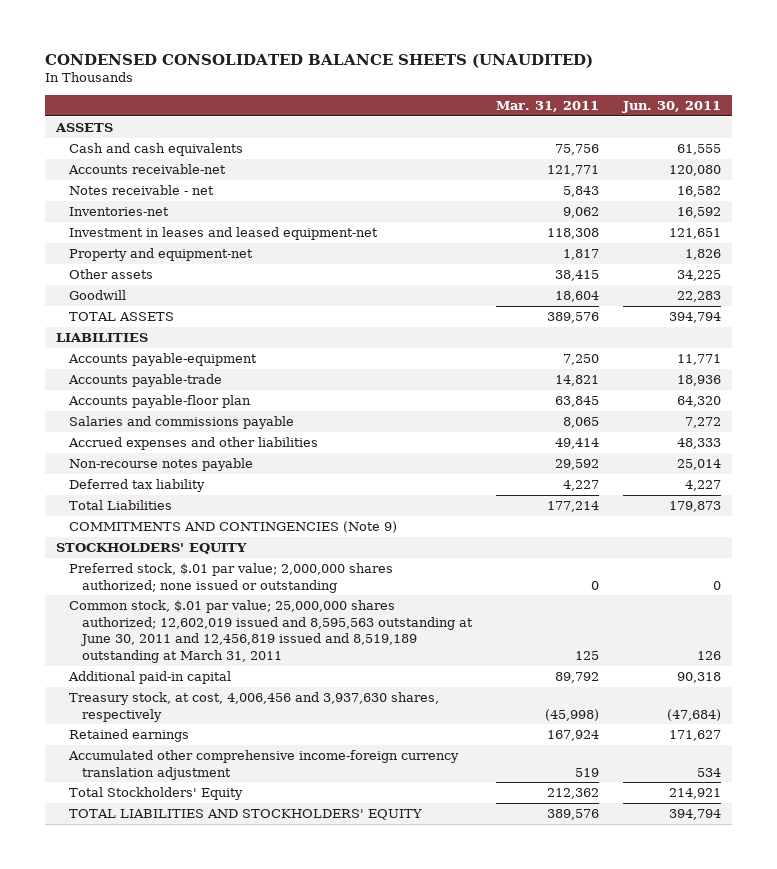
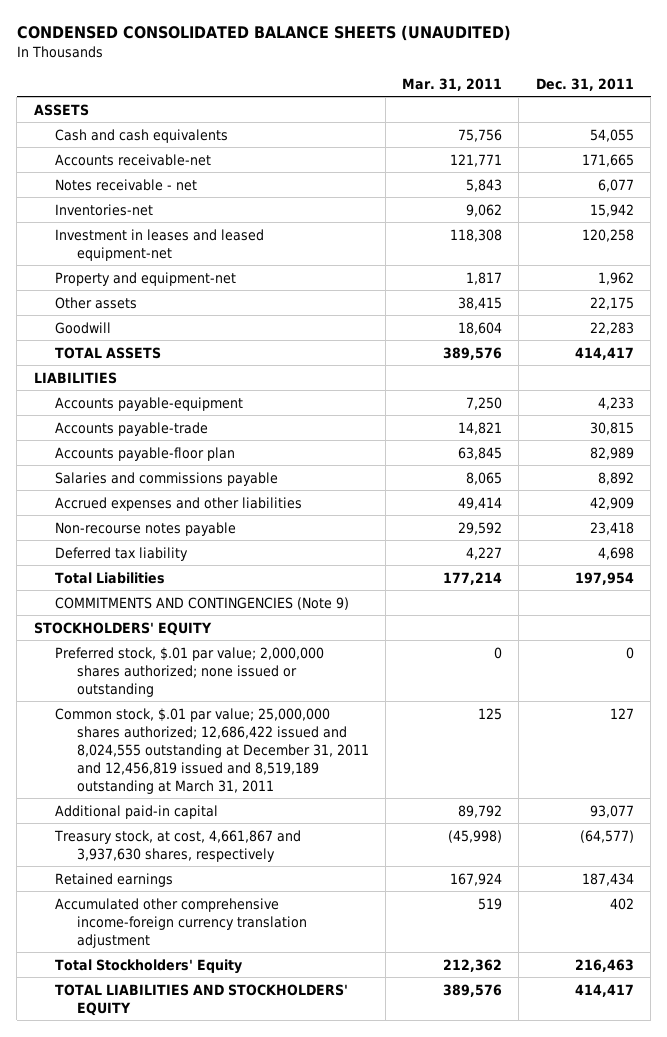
[621,100,721,113] Jun. 30, 2011 -> none
none -> [535,77,634,91] Dec. 31, 2011
[69,600,474,664] Common stock, $.01 par value; 25,000,000 shares authorized; 12,602,019 issued and 8,595,563 outstanding at June 30, 2011 and 12,456,819 issued and 8,519,189 outstanding at March 31, 2011 -> [55,707,369,794] Common stock, $.01 par value; 25,000,000 shares authorized; 12,686,422 issued and 8,024,555 outstanding at December 31, 2011 and 12,456,819 issued and 8,519,189 outstanding at March 31, 2011
[69,692,440,722] Treasury stock, at cost, 4,006,456 and 3,937,630 shares, respectively -> [54,829,302,862] Treasury stock, at cost, 4,661,867 and 3,937,630 shares, respectively

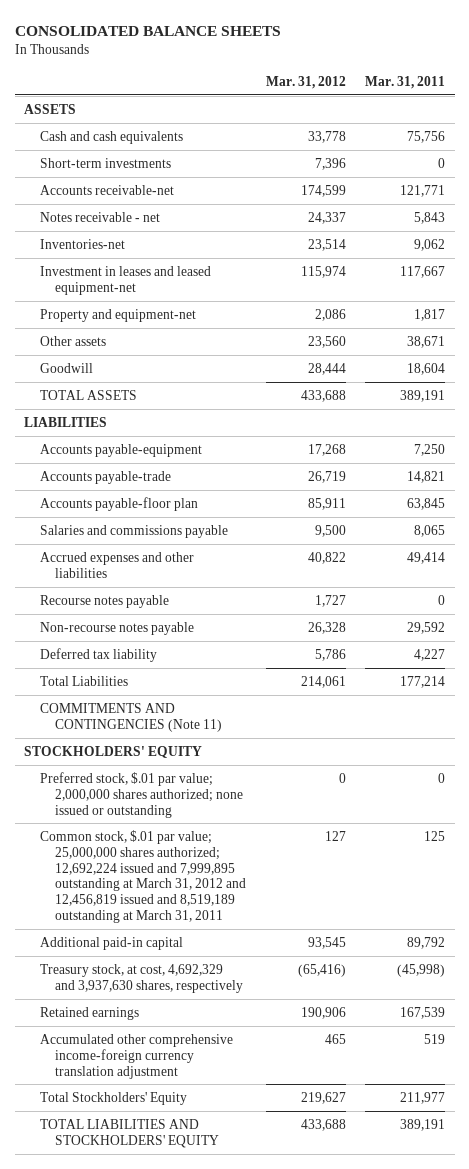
[16,25,511,42] CONDENSED CONSOLIDATED BALANCE SHEETS (UNAUDITED) -> [14,25,281,36] CONSOLIDATED BALANCE SHEETS
[535,77,634,91] Dec. 31, 2011 -> none
none -> [265,75,346,89] Mar. 31, 2012
none -> [39,157,171,168] Short-term investments
[450,228,503,242] 118,308 -> [400,265,446,278] 117,667
[458,296,503,310] 38,415 -> [407,335,446,348] 38,671
[443,346,503,360] 389,576 -> [400,389,446,402] 389,191
none -> [39,594,169,608] Recourse notes payable
[55,596,350,610] COMMITMENTS AND CONTINGENCIES (Note 9) -> [39,702,223,732] COMMITMENTS AND CONTINGENCIES (Note 11)
[55,707,369,794] Common stock, $.01 par value; 25,000,000 shares authorized; 12,686,422 issued and 8,024,555 outstanding at December 31, 2011 and 12,456,819 issued and 8,519,189 outstanding at March 31, 2011 -> [39,829,247,924] Common stock, $.01 par value; 25,000,000 shares authorized; 12,692,224 issued and 7,999,895 outstanding at March 31, 2012 and 12,456,819 issued and 8,519,189 outstanding at March 31, 2011
[54,829,302,862] Treasury stock, at cost, 4,661,867 and 3,937,630 shares, respectively -> [39,963,244,993] Treasury stock, at cost, 4,692,329 and 3,937,630 shares, respectively
[450,872,503,886] 167,924 -> [400,1006,446,1019] 167,539
[443,958,503,972] 212,362 -> [400,1091,446,1104] 211,977
[443,983,503,997] 389,576 -> [400,1118,446,1131] 389,191

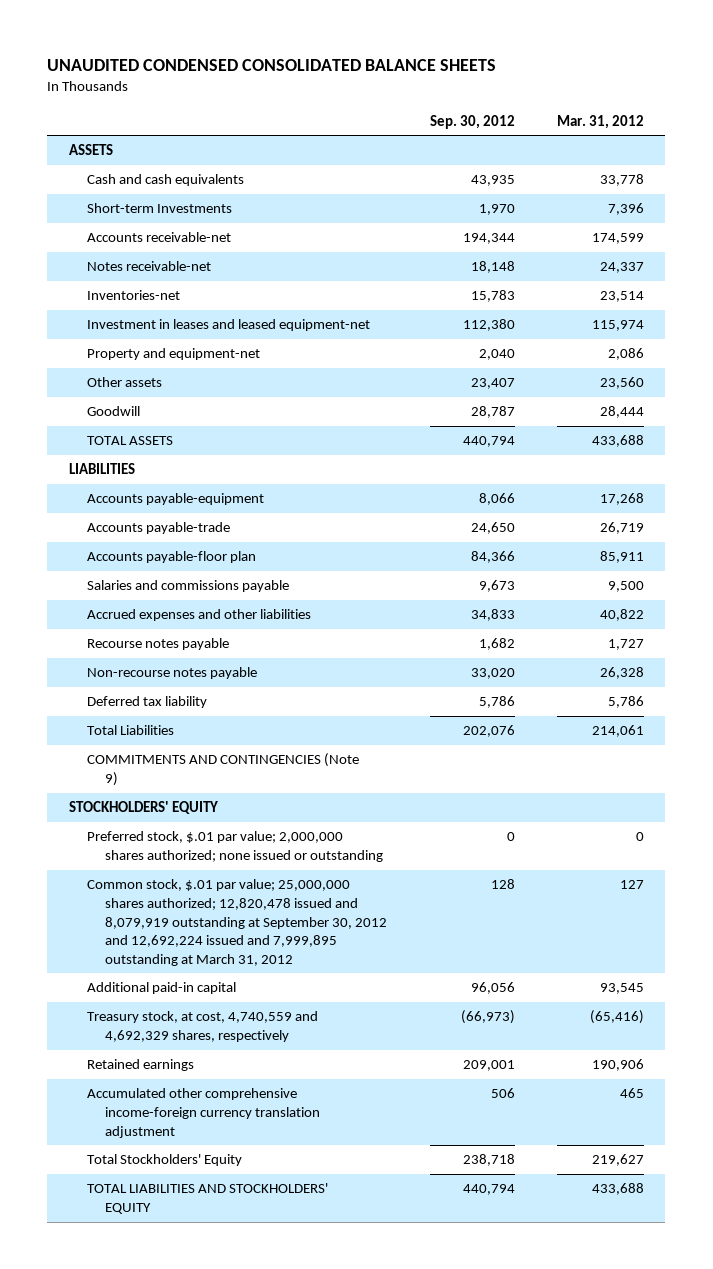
[14,25,281,36] CONSOLIDATED BALANCE SHEETS -> [47,58,497,71] UNAUDITED CONDENSED CONSOLIDATED BALANCE SHEETS
[365,75,446,89] Mar. 31, 2011 -> none
none -> [429,114,515,129] Sep. 30, 2012
[39,157,171,168] Short-term investments -> [86,203,232,214] Short-term Investments
[39,211,160,222] Notes receivable - net -> [86,261,211,272] Notes receivable-net
[39,702,223,732] COMMITMENTS AND CONTINGENCIES (Note 11) -> [86,753,359,787] COMMITMENTS AND CONTINGENCIES (Note 9)
[39,829,247,924] Common stock, $.01 par value; 25,000,000 shares authorized; 12,692,224 issued and 7,999,895 outstanding at March 31, 2012 and 12,456,819 issued and 8,519,189 outstanding at March 31, 2011 -> [86,879,388,966] Common stock, $.01 par value; 25,000,000 shares authorized; 12,820,478 issued and 8,079,919 outstanding at September 30, 2012 and 12,692,224 issued and 7,999,895 outstanding at March 31, 2012
[39,963,244,993] Treasury stock, at cost, 4,692,329 and 3,937,630 shares, respectively -> [86,1011,318,1043] Treasury stock, at cost, 4,740,559 and 4,692,329 shares, respectively

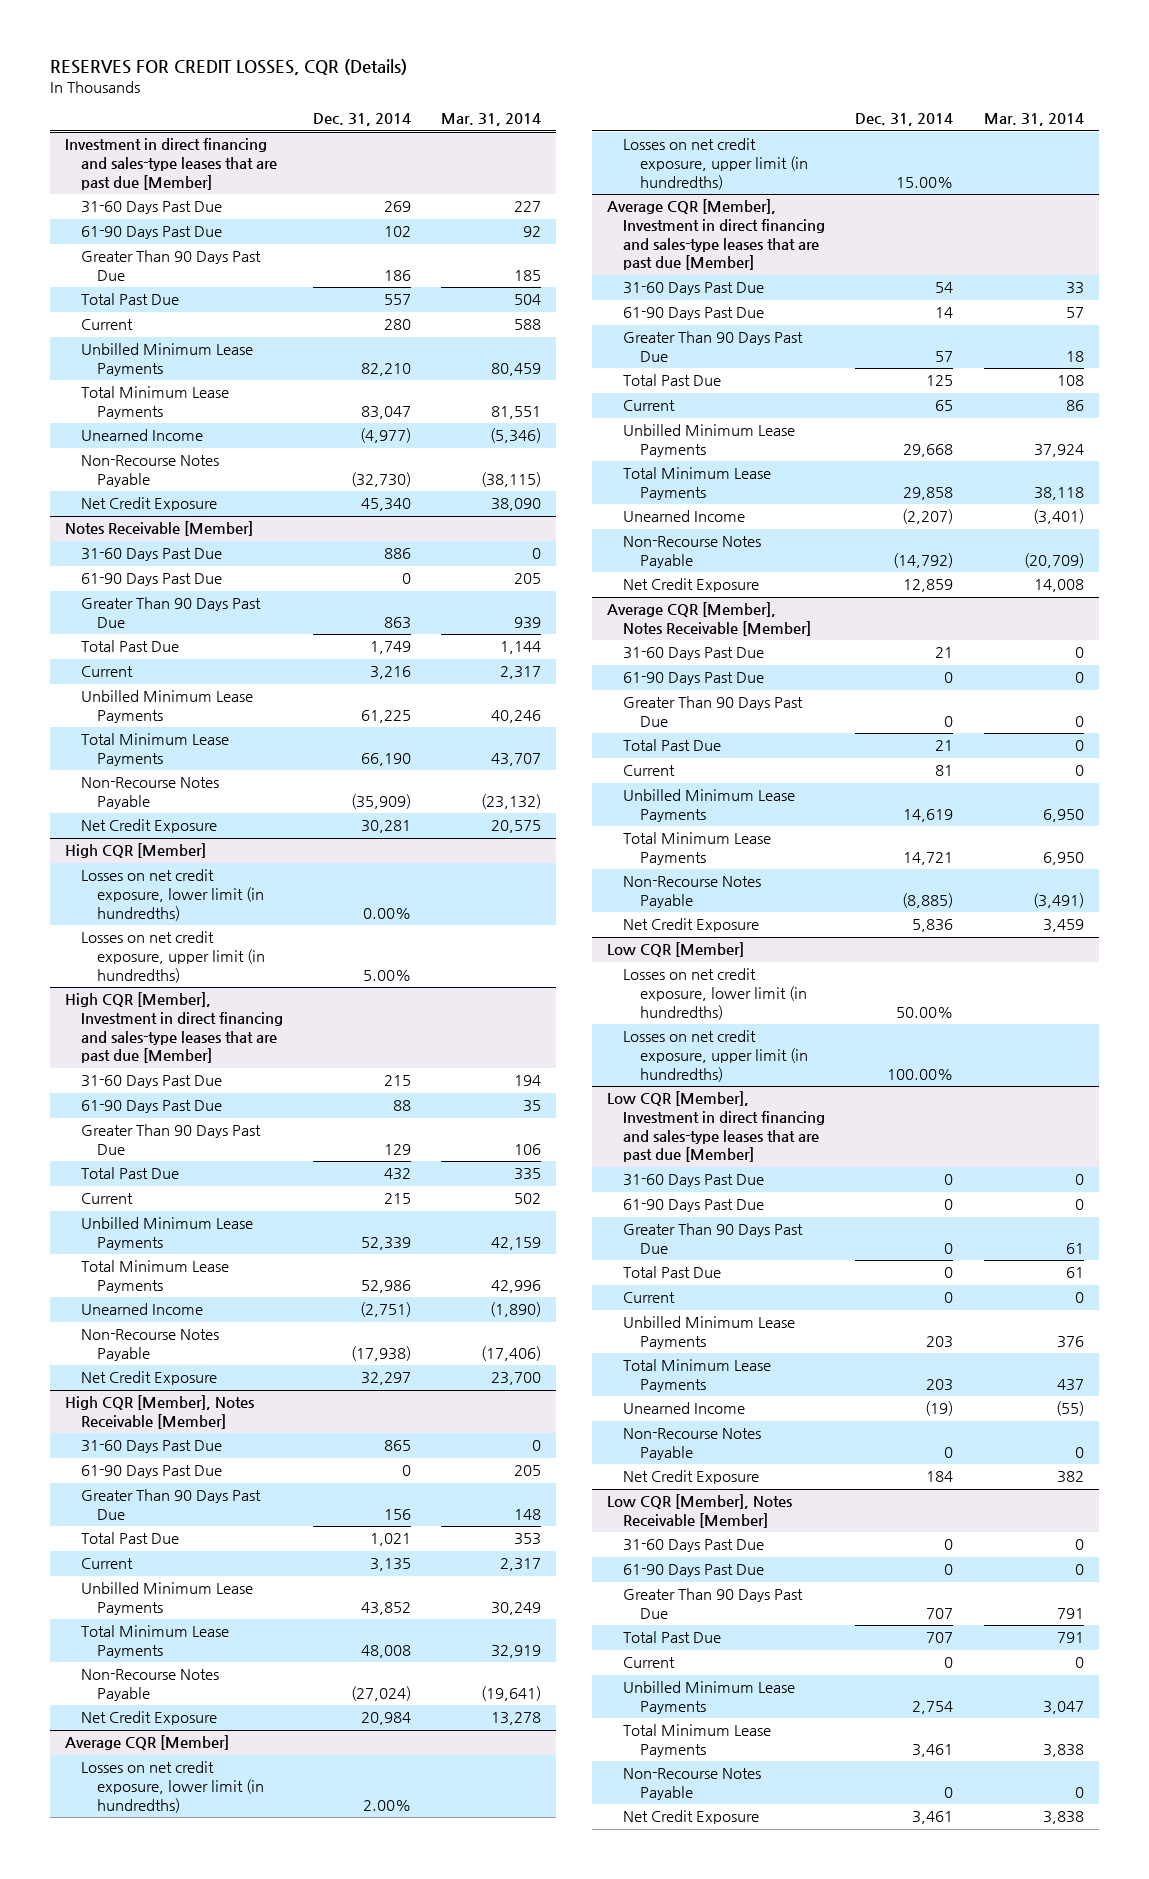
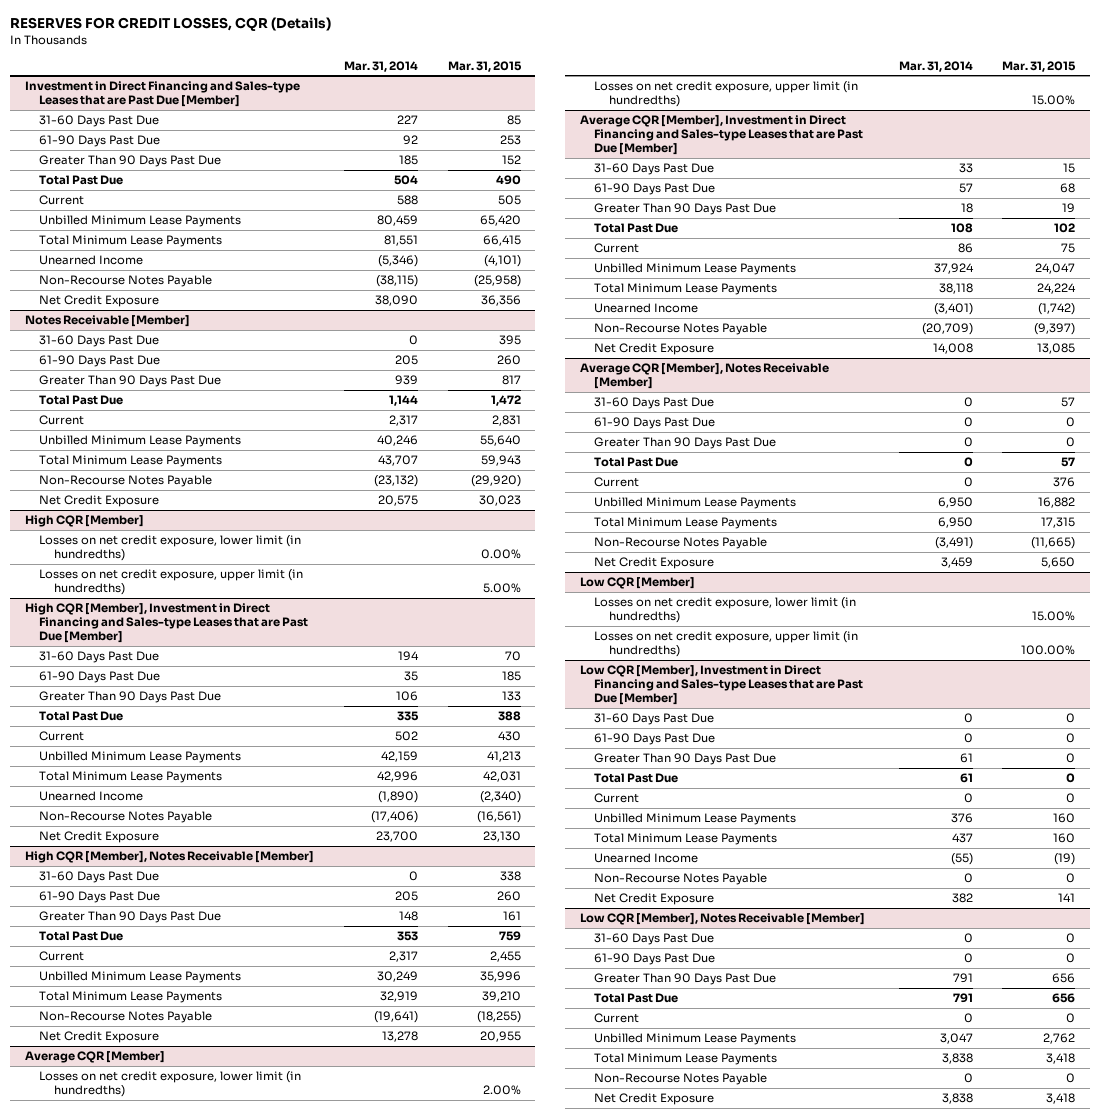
[313,113,412,127] Dec. 31, 2014 -> none
none -> [447,60,522,72] Mar. 31, 2015
[64,138,278,190] Investment in direct financing and sales-type leases that are past due [Member] -> [24,81,300,108] Investment in Direct Financing and Sales-type Leases that are Past Due [Member]
[64,992,284,1064] High CQR [Member], Investment in direct financing and sales-type leases that are past due [Member] -> [24,603,309,644] High CQR [Member], Investment in Direct Financing and Sales-type Leases that are Past Due [Member]
[607,199,826,271] Average CQR [Member], Investment in direct financing and sales-type leases that are past due [Member] -> [579,115,864,156] Average CQR [Member], Investment in Direct Financing and Sales-type Leases that are Past Due [Member]
[607,1091,826,1163] Low CQR [Member], Investment in direct financing and sales-type leases that are past due [Member] -> [579,665,864,706] Low CQR [Member], Investment in Direct Financing and Sales-type Leases that are Past Due [Member]

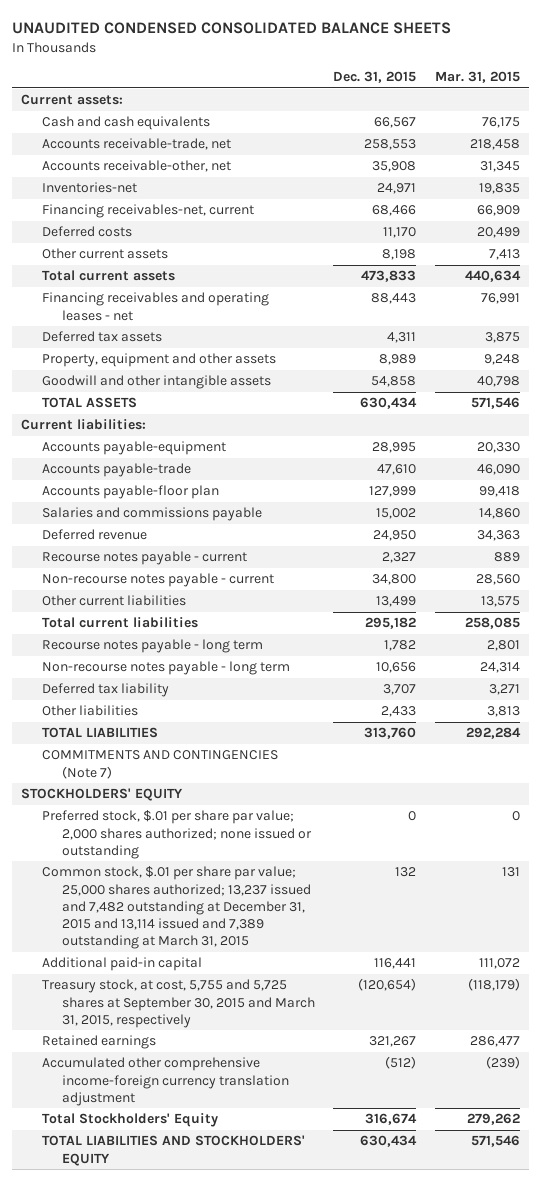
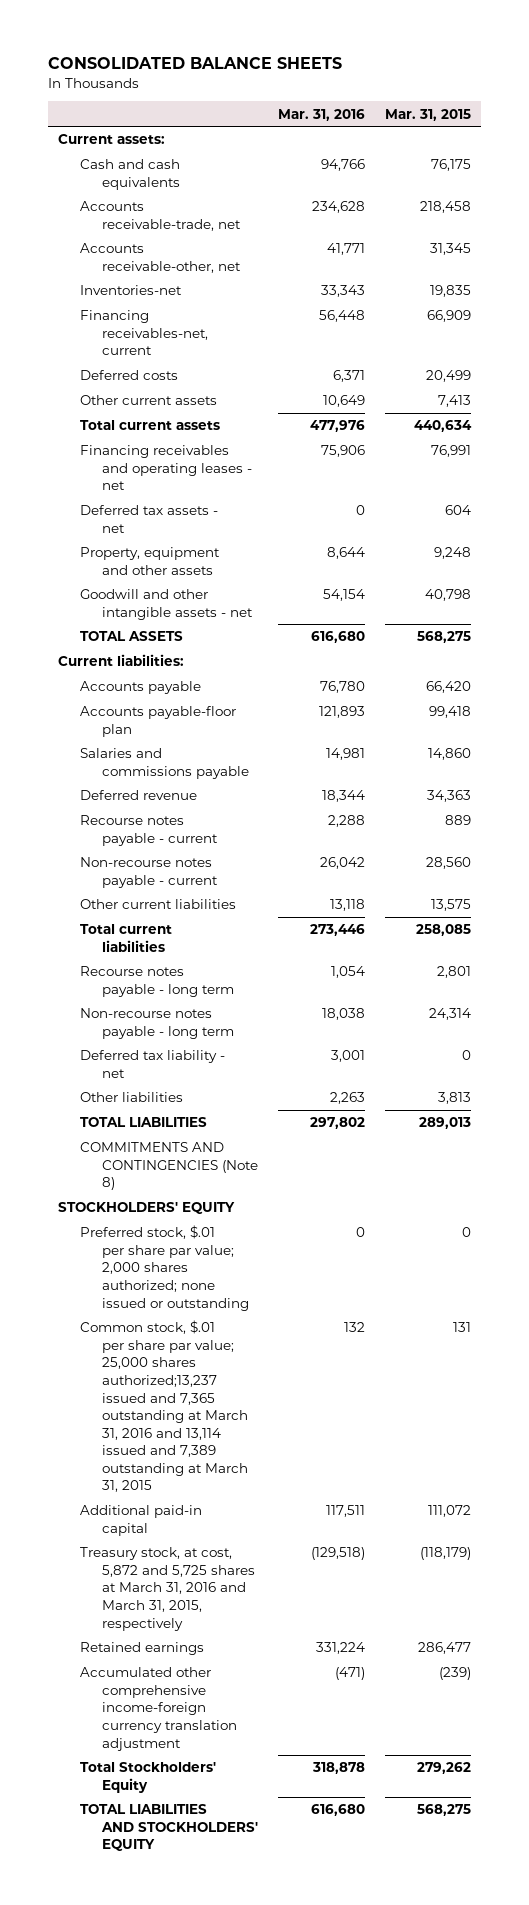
[12,22,452,35] UNAUDITED CONDENSED CONSOLIDATED BALANCE SHEETS -> [47,57,342,70] CONSOLIDATED BALANCE SHEETS
[333,71,417,84] Dec. 31, 2015 -> none
none -> [277,108,365,121] Mar. 31, 2016
[41,331,162,343] Deferred tax assets -> [79,505,218,533] Deferred tax assets - net
[485,332,521,344] 3,875 -> [444,505,471,516] 604
[41,375,271,390] Goodwill and other intangible assets -> [79,589,253,620] Goodwill and other intangible assets - net
[471,397,521,410] 571,546 -> [416,631,471,644] 568,275
[41,463,191,478] Accounts payable-trade -> none
[41,441,226,456] Accounts payable-equipment -> [79,681,201,695] Accounts payable
[477,442,521,454] 20,330 -> [425,681,471,694] 66,420
[41,683,169,698] Deferred tax liability -> [79,1050,225,1078] Deferred tax liability - net
[489,684,521,696] 3,271 -> [461,1050,471,1061] 0
[466,727,522,740] 292,284 -> [418,1117,471,1130] 289,013
[41,750,278,779] COMMITMENTS AND CONTINGENCIES (Note 7) -> [79,1142,258,1191] COMMITMENTS AND CONTINGENCIES (Note 8)
[41,866,311,950] Common stock, $.01 per share par value; 25,000 shares authorized; 13,237 issued and 7,482 outstanding at December 31, 2015 and 13,114 issued and 7,389 outstanding at March 31, 2015 -> [79,1320,248,1493] Common stock, $.01 per share par value; 25,000 shares authorized;13,237 issued and 7,365 outstanding at March 31, 2016 and 13,114 issued and 7,389 outstanding at March 31, 2015
[41,979,315,1028] Treasury stock, at cost, 5,755 and 5,725 shares at September 30, 2015 and March 31, 2015, respectively -> [79,1547,255,1631] Treasury stock, at cost, 5,872 and 5,725 shares at March 31, 2016 and March 31, 2015, respectively
[471,1135,521,1148] 571,546 -> [416,1804,471,1817] 568,275

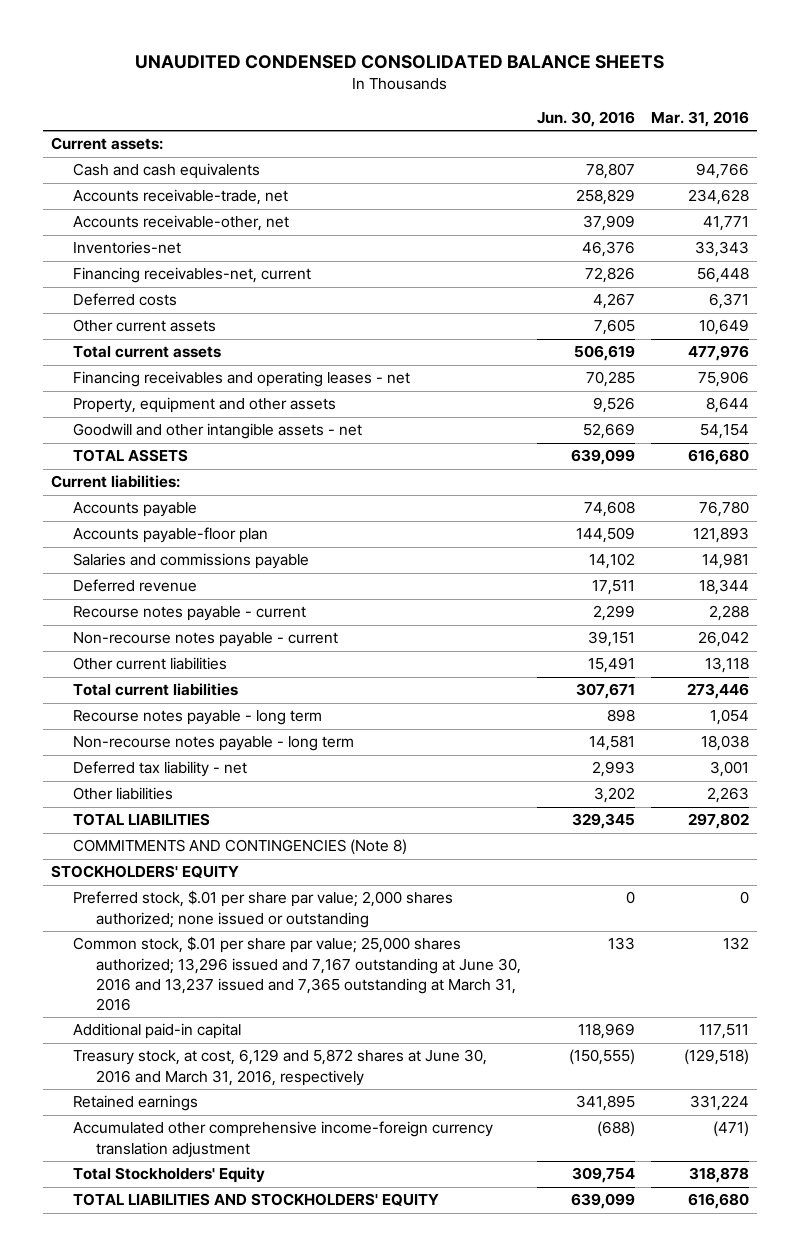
[47,57,342,70] CONSOLIDATED BALANCE SHEETS -> [134,54,664,69] UNAUDITED CONDENSED CONSOLIDATED BALANCE SHEETS
[384,108,471,121] Mar. 31, 2015 -> none
none -> [536,110,635,127] Jun. 30, 2016
[79,505,218,533] Deferred tax assets - net -> none
[79,1320,248,1493] Common stock, $.01 per share par value; 25,000 shares authorized;13,237 issued and 7,365 outstanding at March 31, 2016 and 13,114 issued and 7,389 outstanding at March 31, 2015 -> [73,936,521,1012] Common stock, $.01 per share par value; 25,000 shares authorized; 13,296 issued and 7,167 outstanding at June 30, 2016 and 13,237 issued and 7,365 outstanding at March 31, 2016
[79,1547,255,1631] Treasury stock, at cost, 5,872 and 5,725 shares at March 31, 2016 and March 31, 2015, respectively -> [73,1049,488,1086] Treasury stock, at cost, 6,129 and 5,872 shares at June 30, 2016 and March 31, 2016, respectively

